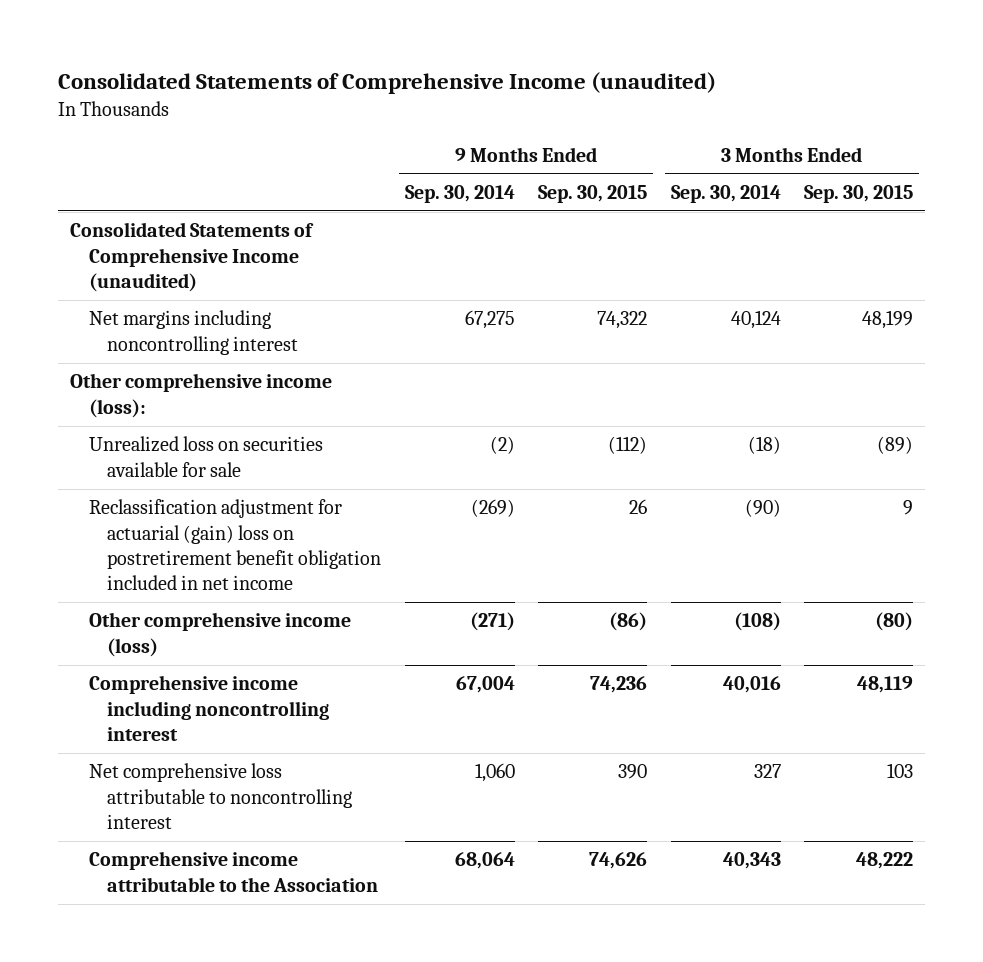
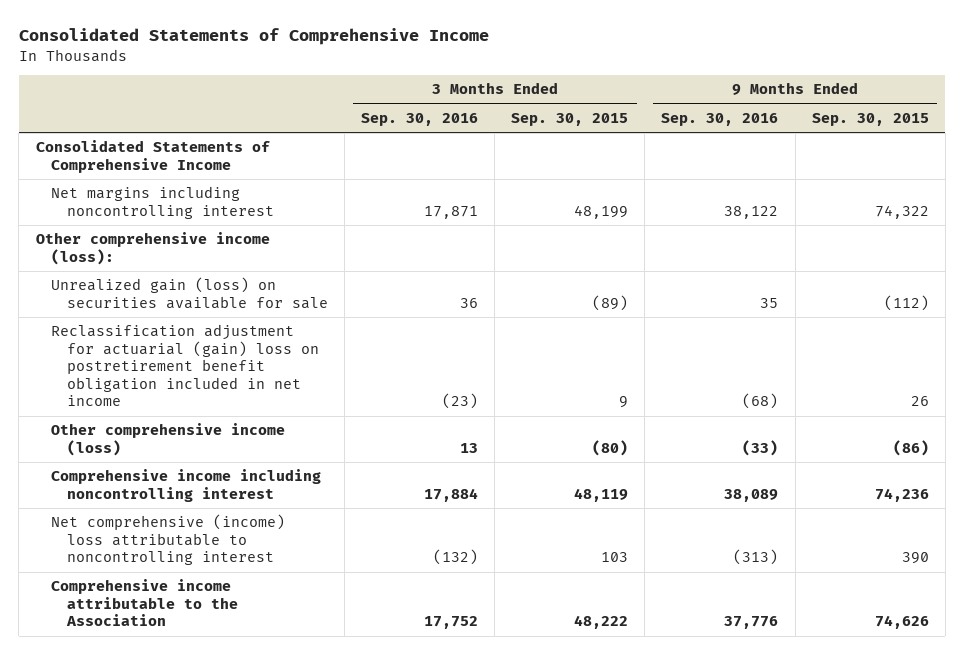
[58,72,717,95] Consolidated Statements of Comprehensive Income (unaudited) -> [18,28,489,46] Consolidated Statements of Comprehensive Income
[404,184,515,203] Sep. 30, 2014 -> none
[670,184,781,203] Sep. 30, 2014 -> none
none -> [360,112,478,126] Sep. 30, 2016
none -> [661,112,779,126] Sep. 30, 2016
[69,222,314,293] Consolidated Statements of Comprehensive Income (unaudited) -> [35,140,270,173] Consolidated Statements of Comprehensive Income
[88,436,323,477] Unrealized loss on securities available for sale -> [51,277,328,309] Unrealized gain (loss) on securities available for sale
[88,763,353,830] Net comprehensive loss attributable to noncontrolling interest -> [51,514,286,566] Net comprehensive (income) loss attributable to noncontrolling interest

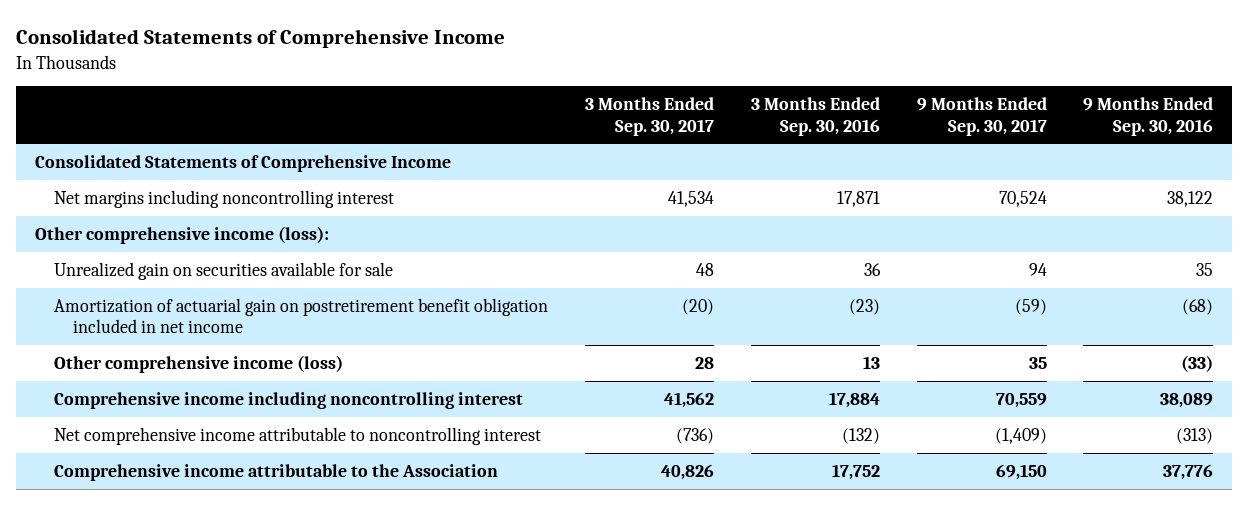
[511,112,629,126] Sep. 30, 2015 -> none
[811,112,929,126] Sep. 30, 2015 -> none
none -> [584,97,714,136] 3 Months Ended Sep. 30, 2017
none -> [916,97,1047,136] 9 Months Ended Sep. 30, 2017
[51,277,328,309] Unrealized gain (loss) on securities available for sale -> [54,261,394,280] Unrealized gain on securities available for sale
[51,324,319,407] Reclassification adjustment for actuarial (gain) loss on postretirement benefit obligation included in net income -> [54,297,549,334] Amortization of actuarial gain on postretirement benefit obligation included in net income
[51,514,286,566] Net comprehensive (income) loss attributable to noncontrolling interest -> [54,426,542,445] Net comprehensive income attributable to noncontrolling interest

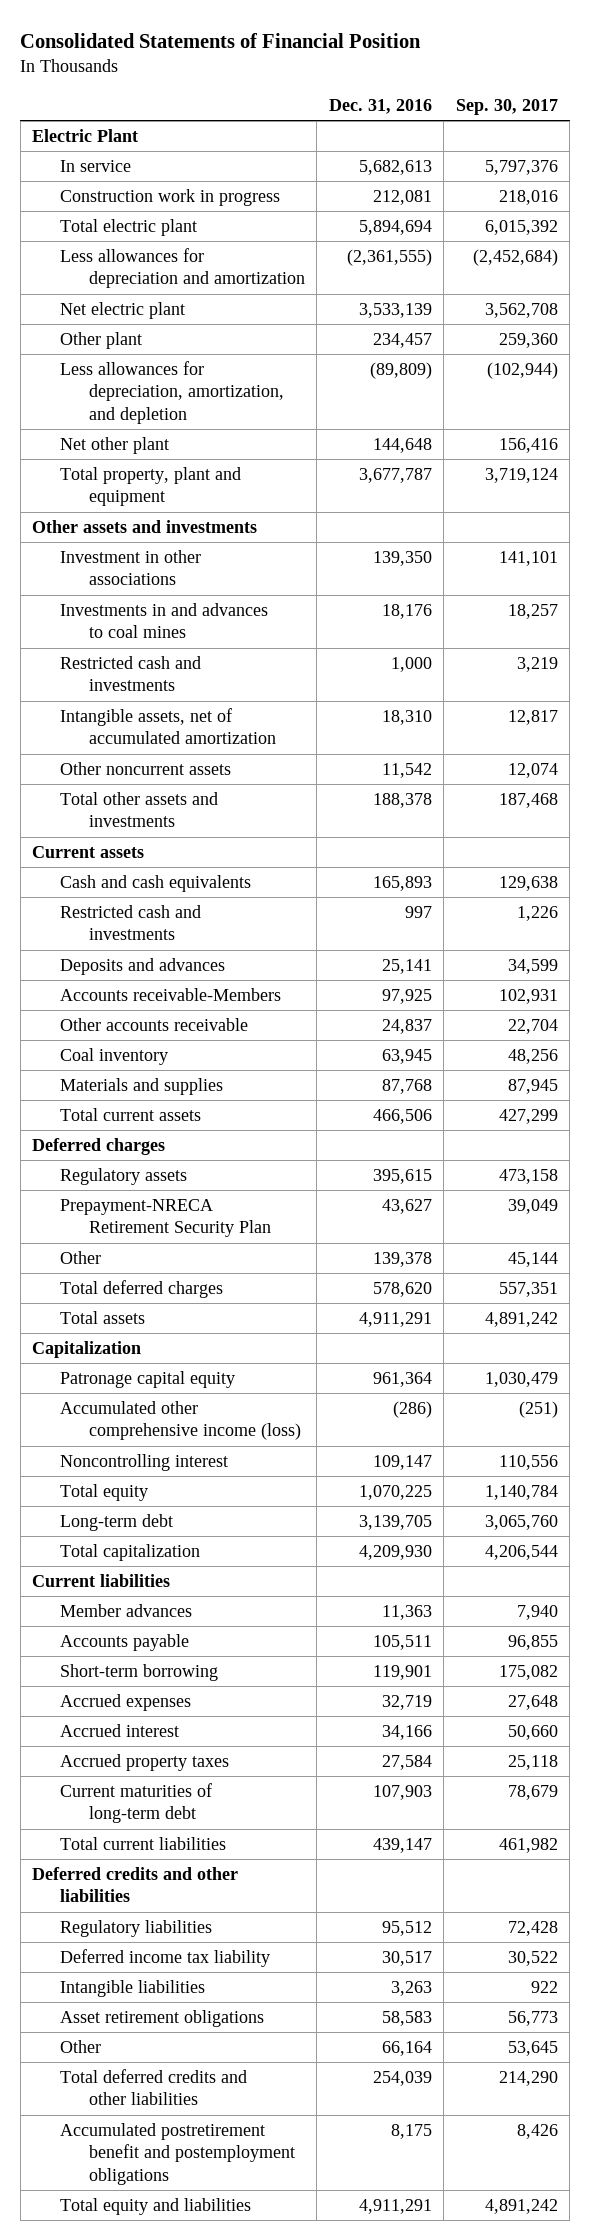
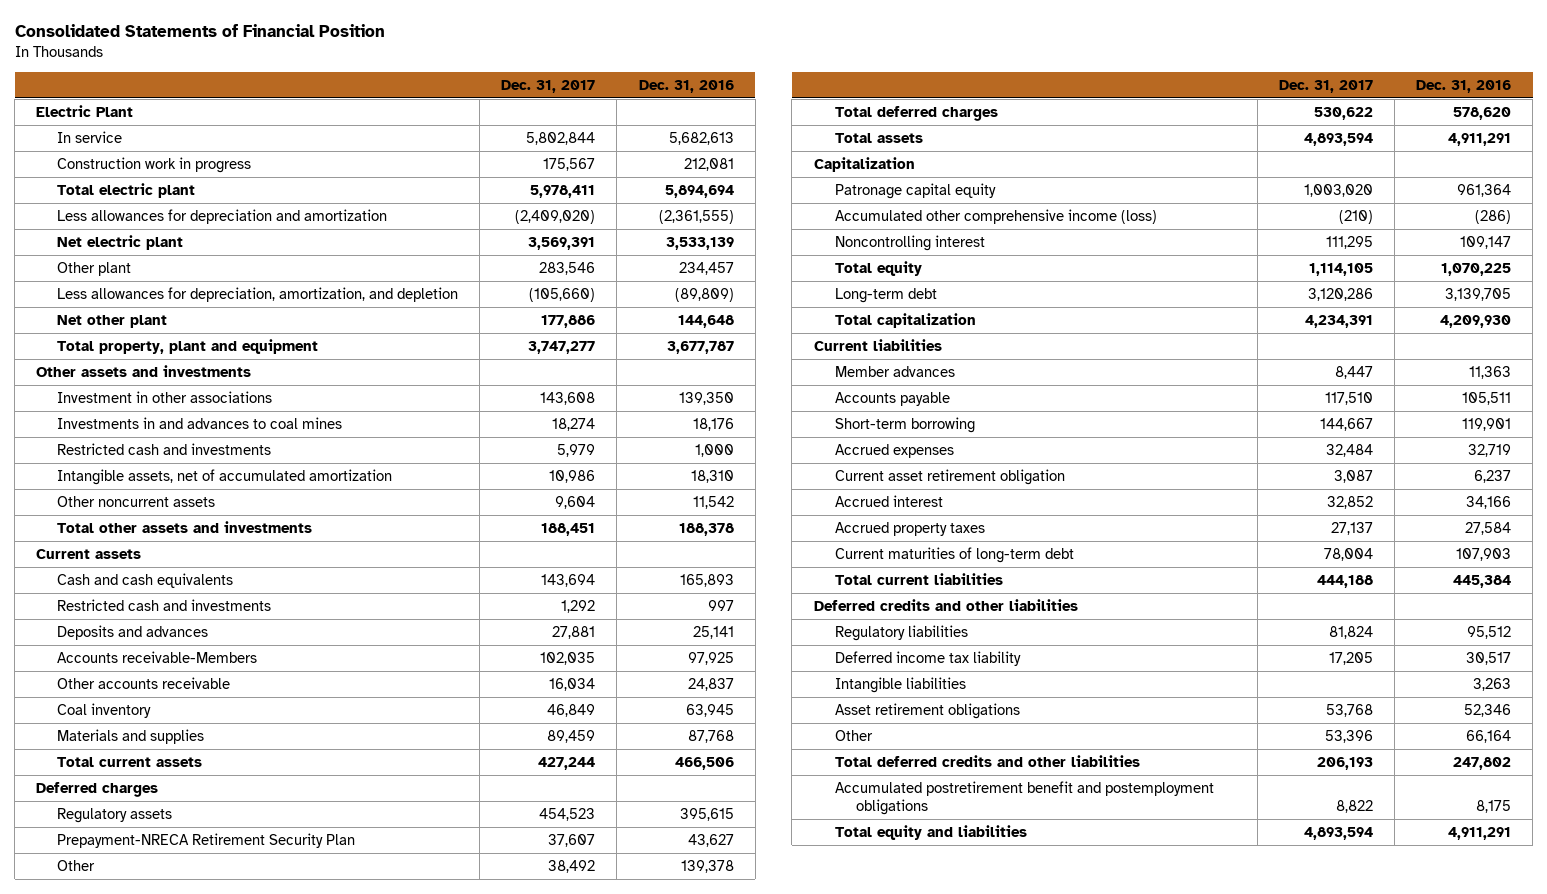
[455,98,558,115] Sep. 30, 2017 -> none
none -> [501,79,596,93] Dec. 31, 2017
none -> [834,468,1065,485] Current asset retirement obligation
[372,1838,432,1854] 439,147 -> [1452,574,1511,588] 445,384
[381,2011,432,2027] 58,583 -> [1463,703,1511,717] 52,346
[372,2071,432,2087] 254,039 -> [1452,756,1511,770] 247,802

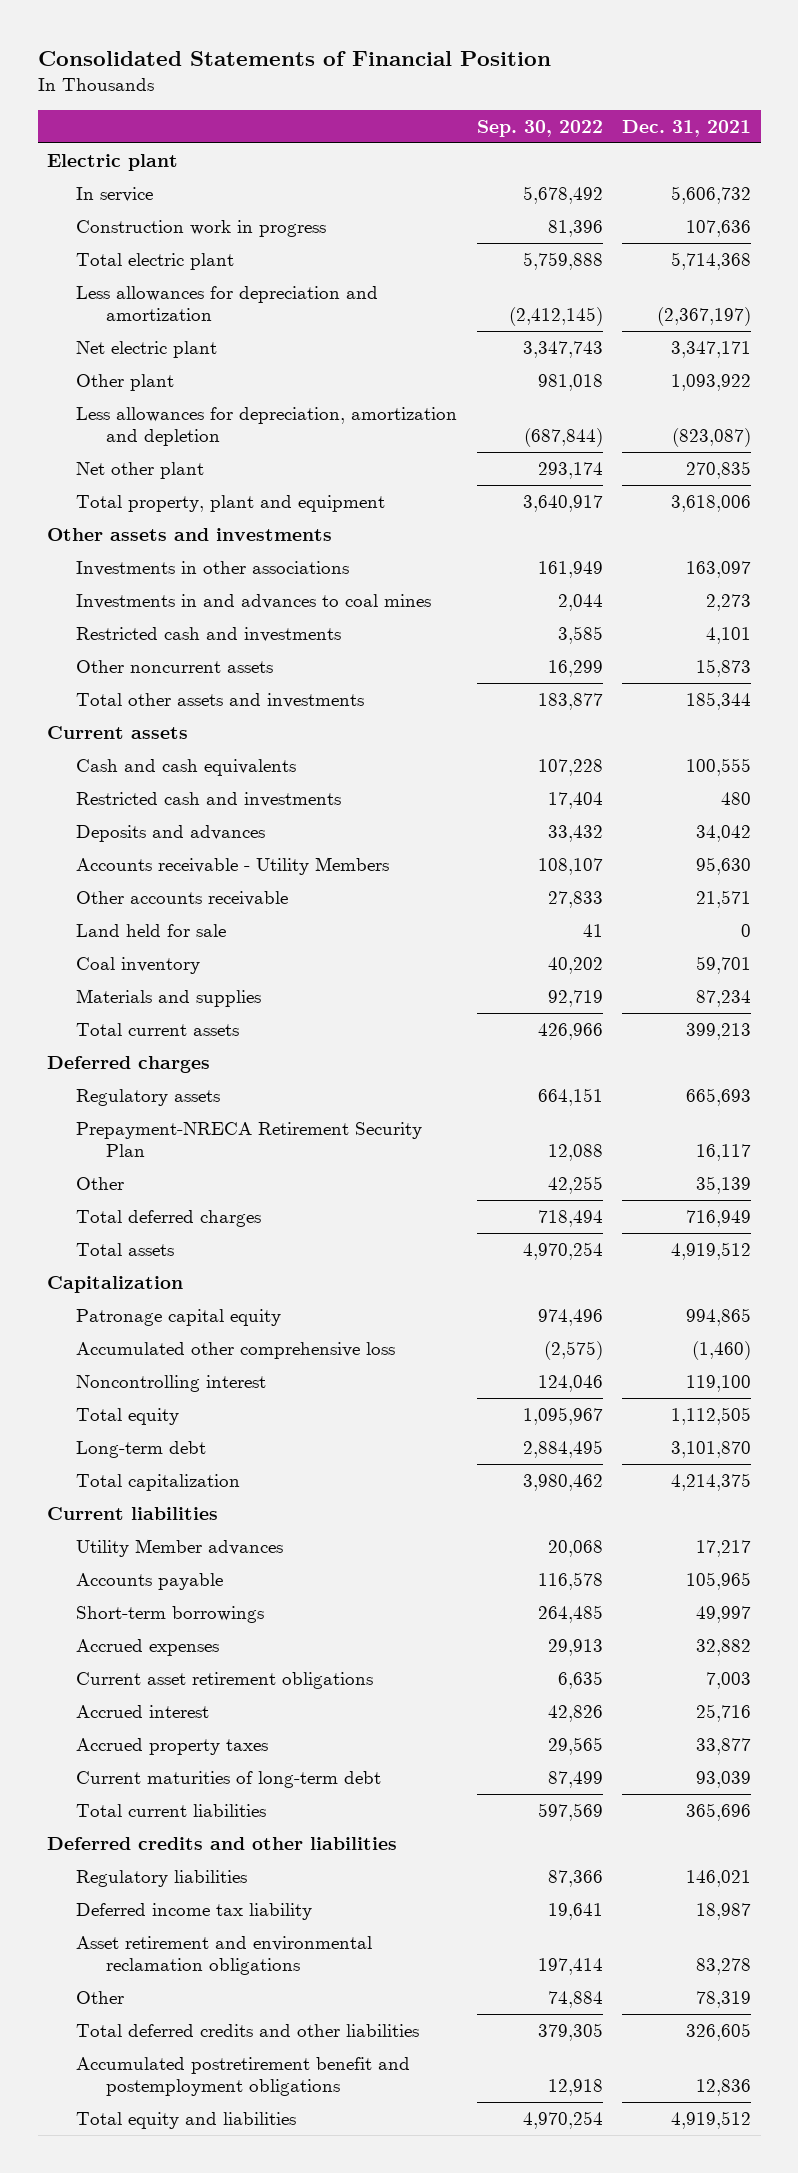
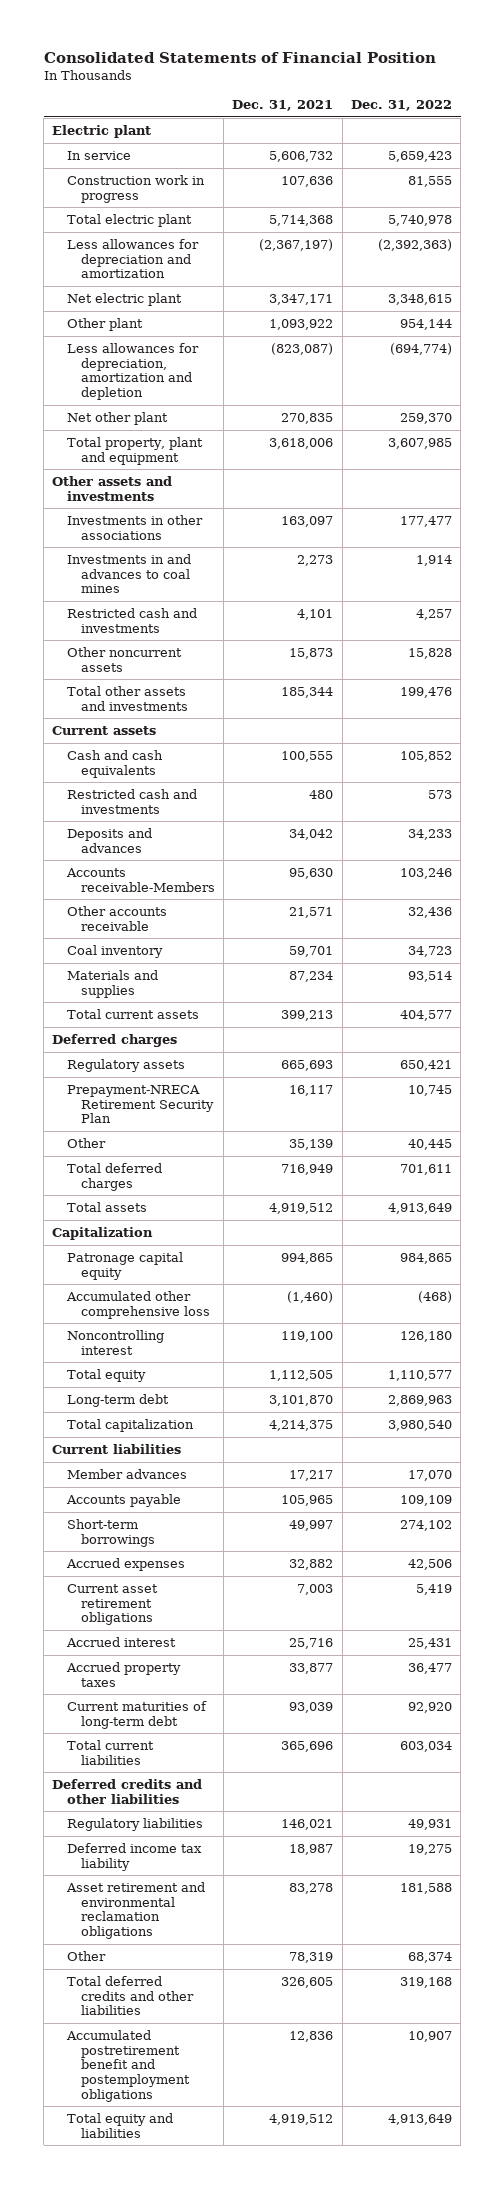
[476,119,603,137] Sep. 30, 2022 -> none
none -> [350,100,452,112] Dec. 31, 2022
[76,856,390,875] Accounts receivable - Utility Members -> [65,867,215,892] Accounts receivable-Members
[76,923,227,937] Land held for sale -> none
[76,1538,284,1557] Utility Member advances -> [66,1468,187,1479] Member advances

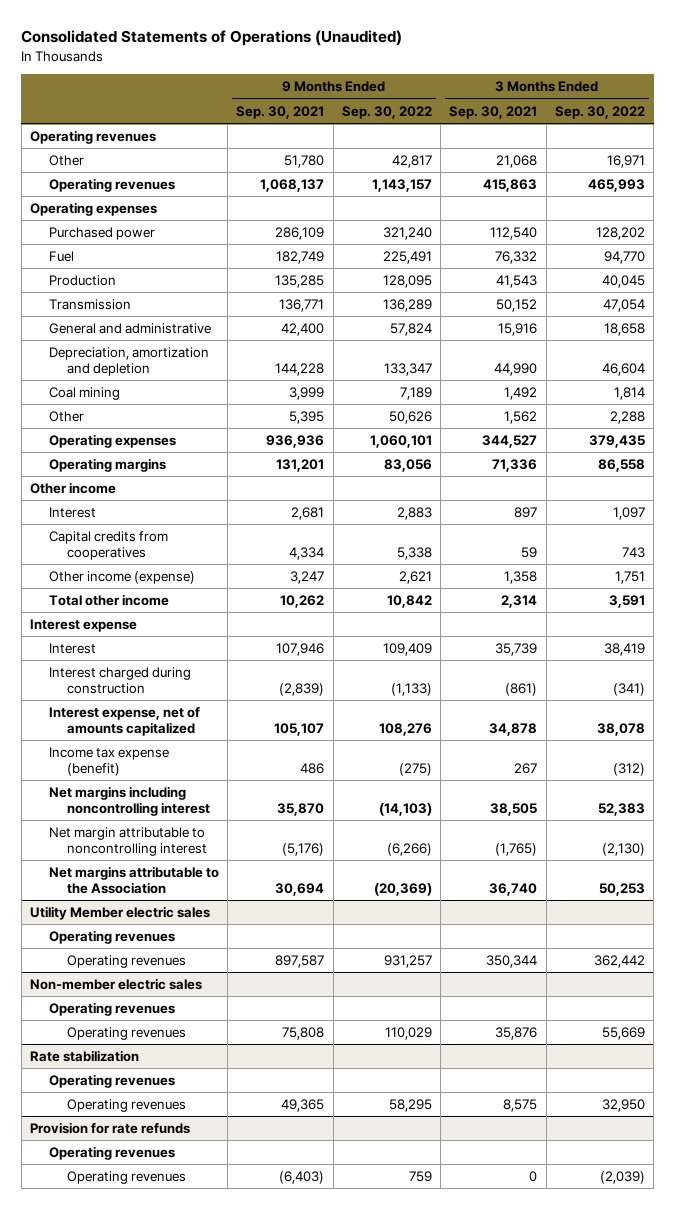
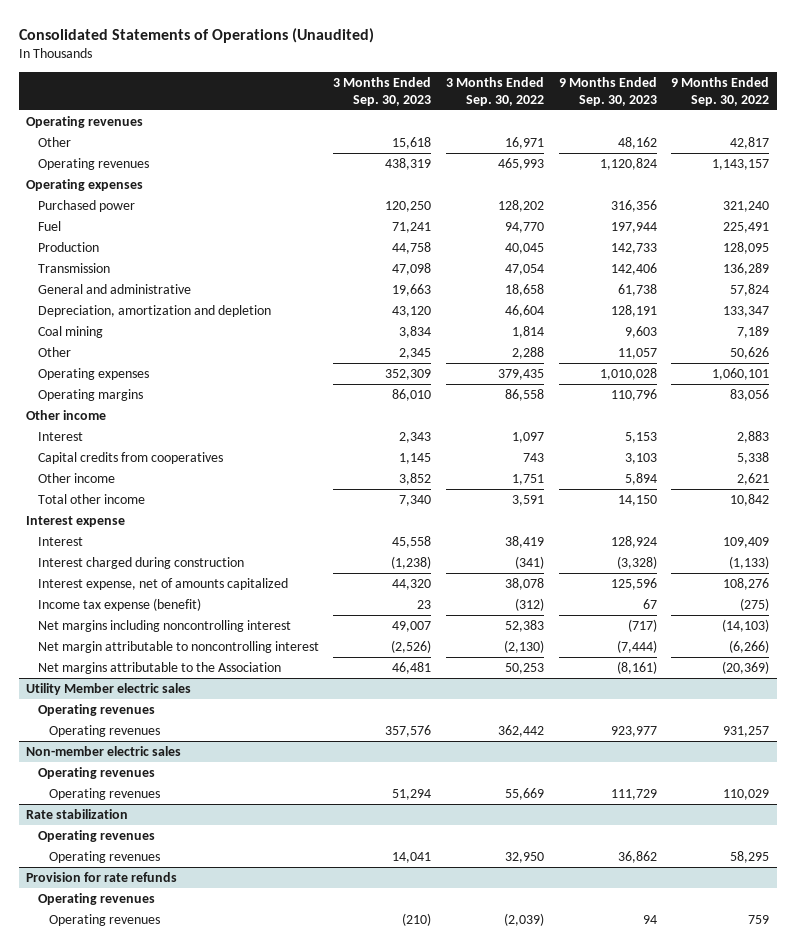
[236,105,325,119] Sep. 30, 2021 -> none
[449,105,538,119] Sep. 30, 2021 -> none
none -> [333,76,432,106] 3 Months Ended Sep. 30, 2023
none -> [558,76,657,106] 9 Months Ended Sep. 30, 2023
[48,571,195,585] Other income (expense) -> [37,472,115,483] Other income

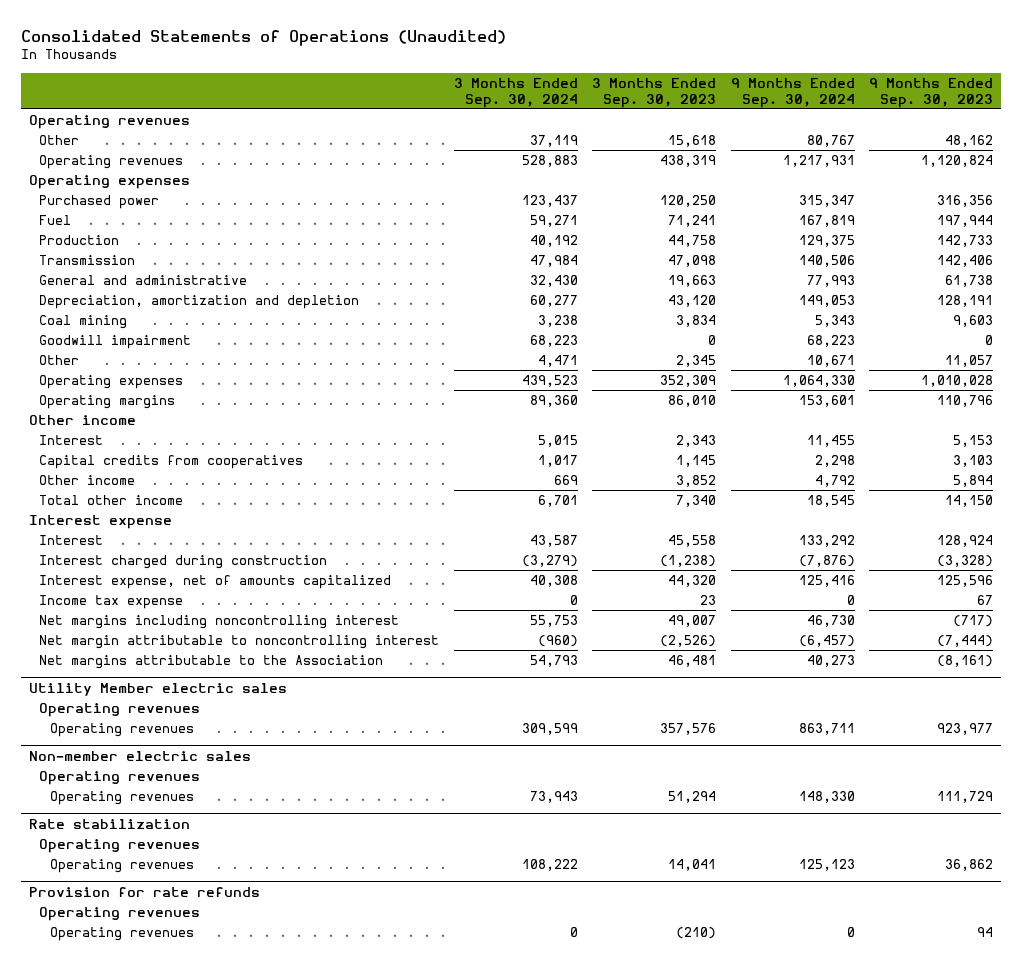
[446,76,545,106] 3 Months Ended Sep. 30, 2022 -> none
[671,76,770,106] 9 Months Ended Sep. 30, 2022 -> none
none -> [453,77,578,108] 3 Months Ended Sep. 30, 2024
none -> [730,77,855,108] 9 Months Ended Sep. 30, 2024
none -> [39,335,192,350] Goodwill impairment
[37,597,201,611] Income tax expense (benefit) -> [39,595,184,610] Income tax expense

